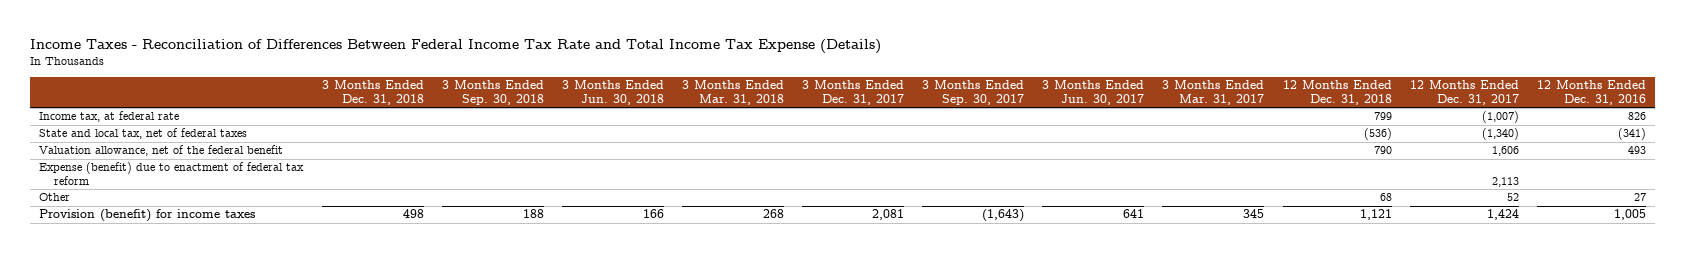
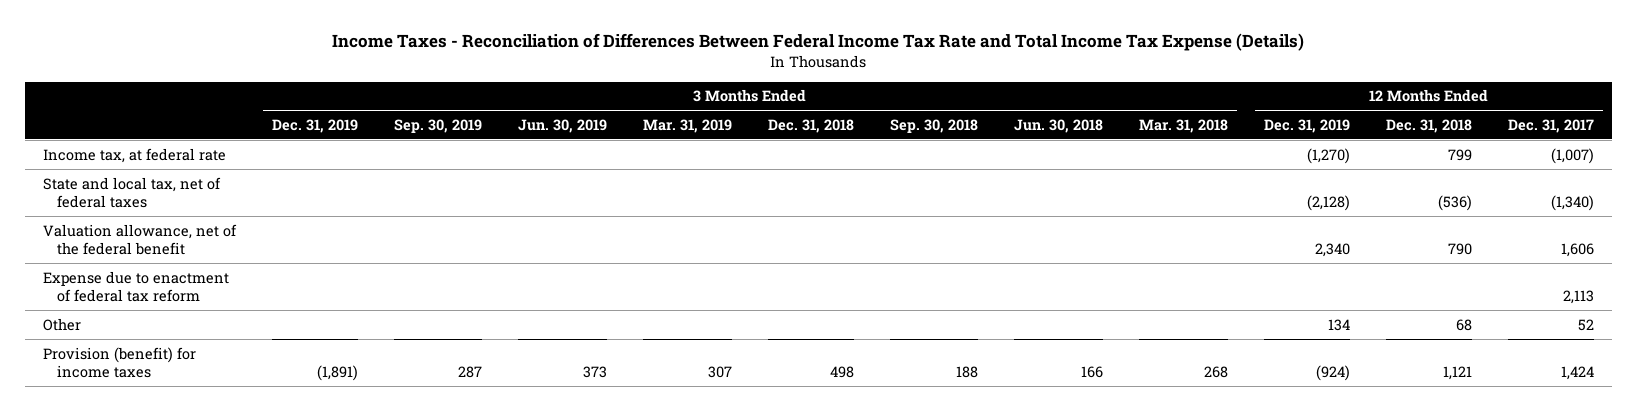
[802,80,905,106] 3 Months Ended Dec. 31, 2017 -> none
[922,80,1025,106] 3 Months Ended Sep. 30, 2017 -> none
[1042,80,1145,106] 3 Months Ended Jun. 30, 2017 -> none
[1162,80,1265,106] 3 Months Ended Mar. 31, 2017 -> none
[1536,80,1646,106] 12 Months Ended Dec. 31, 2016 -> none
none -> [271,118,358,133] Dec. 31, 2019
none -> [393,118,482,133] Sep. 30, 2019
none -> [517,118,607,133] Jun. 30, 2019
none -> [642,118,732,133] Mar. 31, 2019
none -> [1264,118,1351,133] Dec. 31, 2019
[39,162,305,186] Expense (benefit) due to enactment of federal tax reform -> [42,270,229,302] Expense due to enactment of federal tax reform

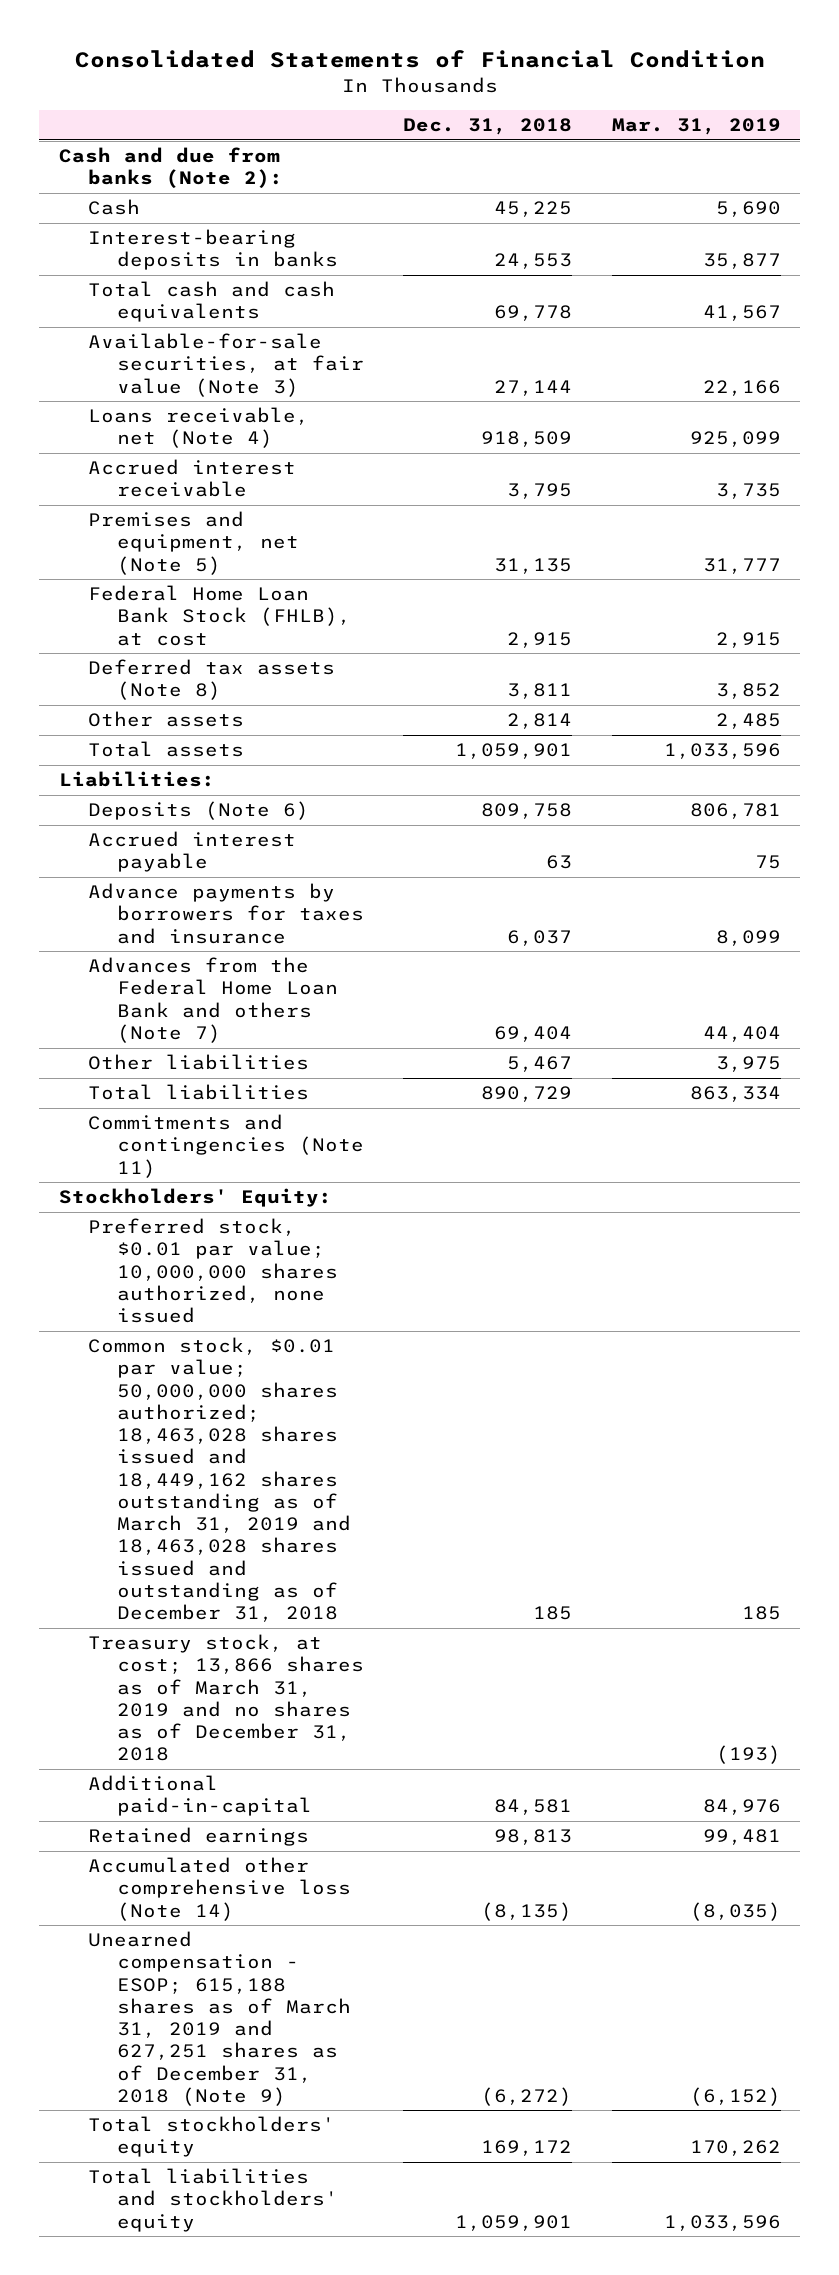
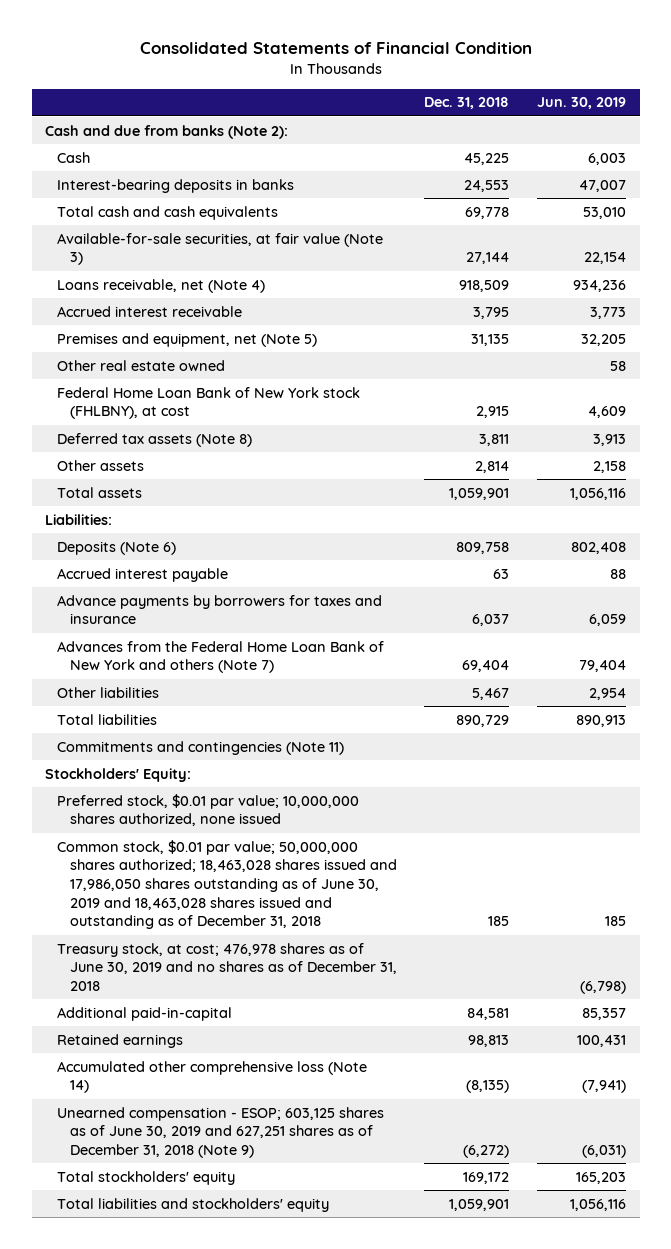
[611,117,781,135] Mar. 31, 2019 -> none
none -> [537,97,627,110] Jun. 30, 2019
none -> [57,359,226,371] Other real estate owned
[87,585,351,646] Federal Home Loan Bank Stock (FHLB), at cost -> [57,386,361,420] Federal Home Loan Bank of New York stock (FHLBNY), at cost
[87,957,338,1043] Advances from the Federal Home Loan Bank and others (Note 7) -> [57,640,385,674] Advances from the Federal Home Loan Bank of New York and others (Note 7)
[87,1337,351,1623] Common stock, $0.01 par value; 50,000,000 shares authorized; 18,463,028 shares issued and 18,449,162 shares outstanding as of March 31, 2019 and 18,463,028 shares issued and outstanding as of December 31, 2018 -> [57,839,397,930] Common stock, $0.01 par value; 50,000,000 shares authorized; 18,463,028 shares issued and 17,986,050 shares outstanding as of June 30, 2019 and 18,463,028 shares issued and outstanding as of December 31, 2018
[87,1634,364,1762] Treasury stock, at cost; 13,866 shares as of March 31, 2019 and no shares as of December 31, 2018 -> [57,942,397,991] Treasury stock, at cost; 476,978 shares as of June 30, 2019 and no shares as of December 31, 2018
[87,1931,351,2106] Unearned compensation - ESOP; 615,188 shares as of March 31, 2019 and 627,251 shares as of December 31, 2018 (Note 9) -> [57,1106,385,1158] Unearned compensation - ESOP; 603,125 shares as of June 30, 2019 and 627,251 shares as of December 31, 2018 (Note 9)

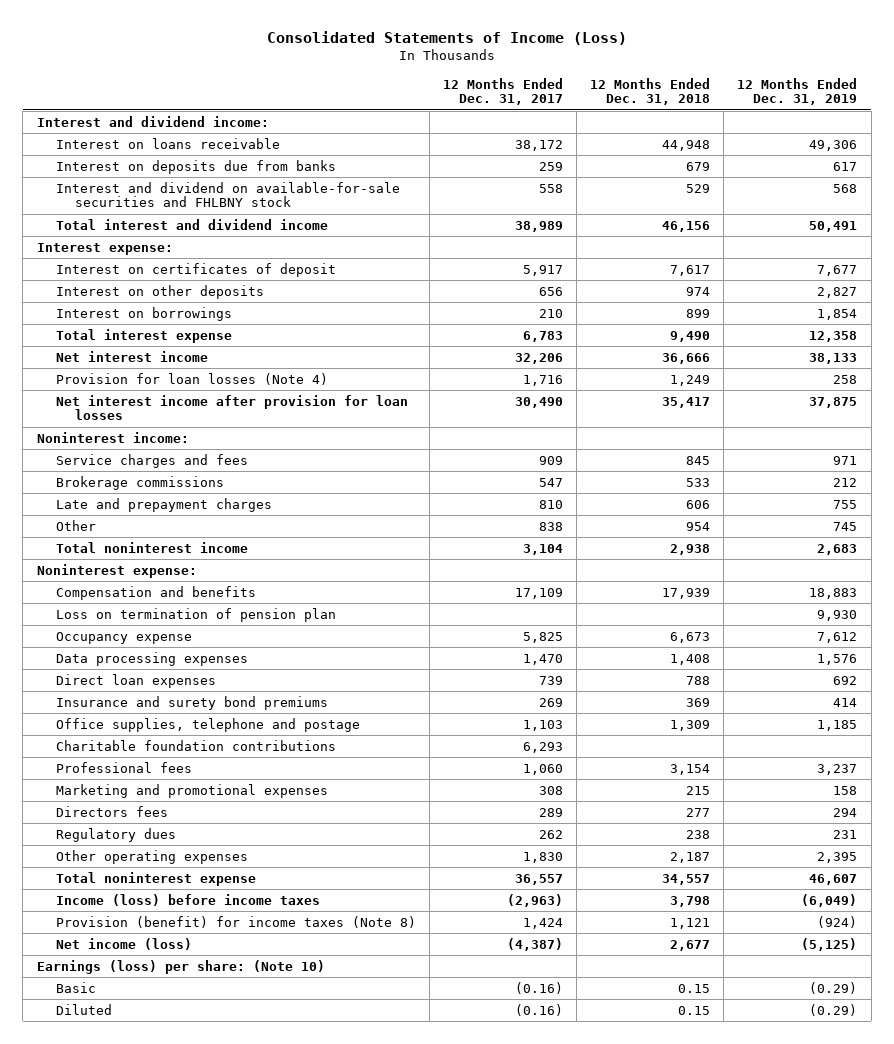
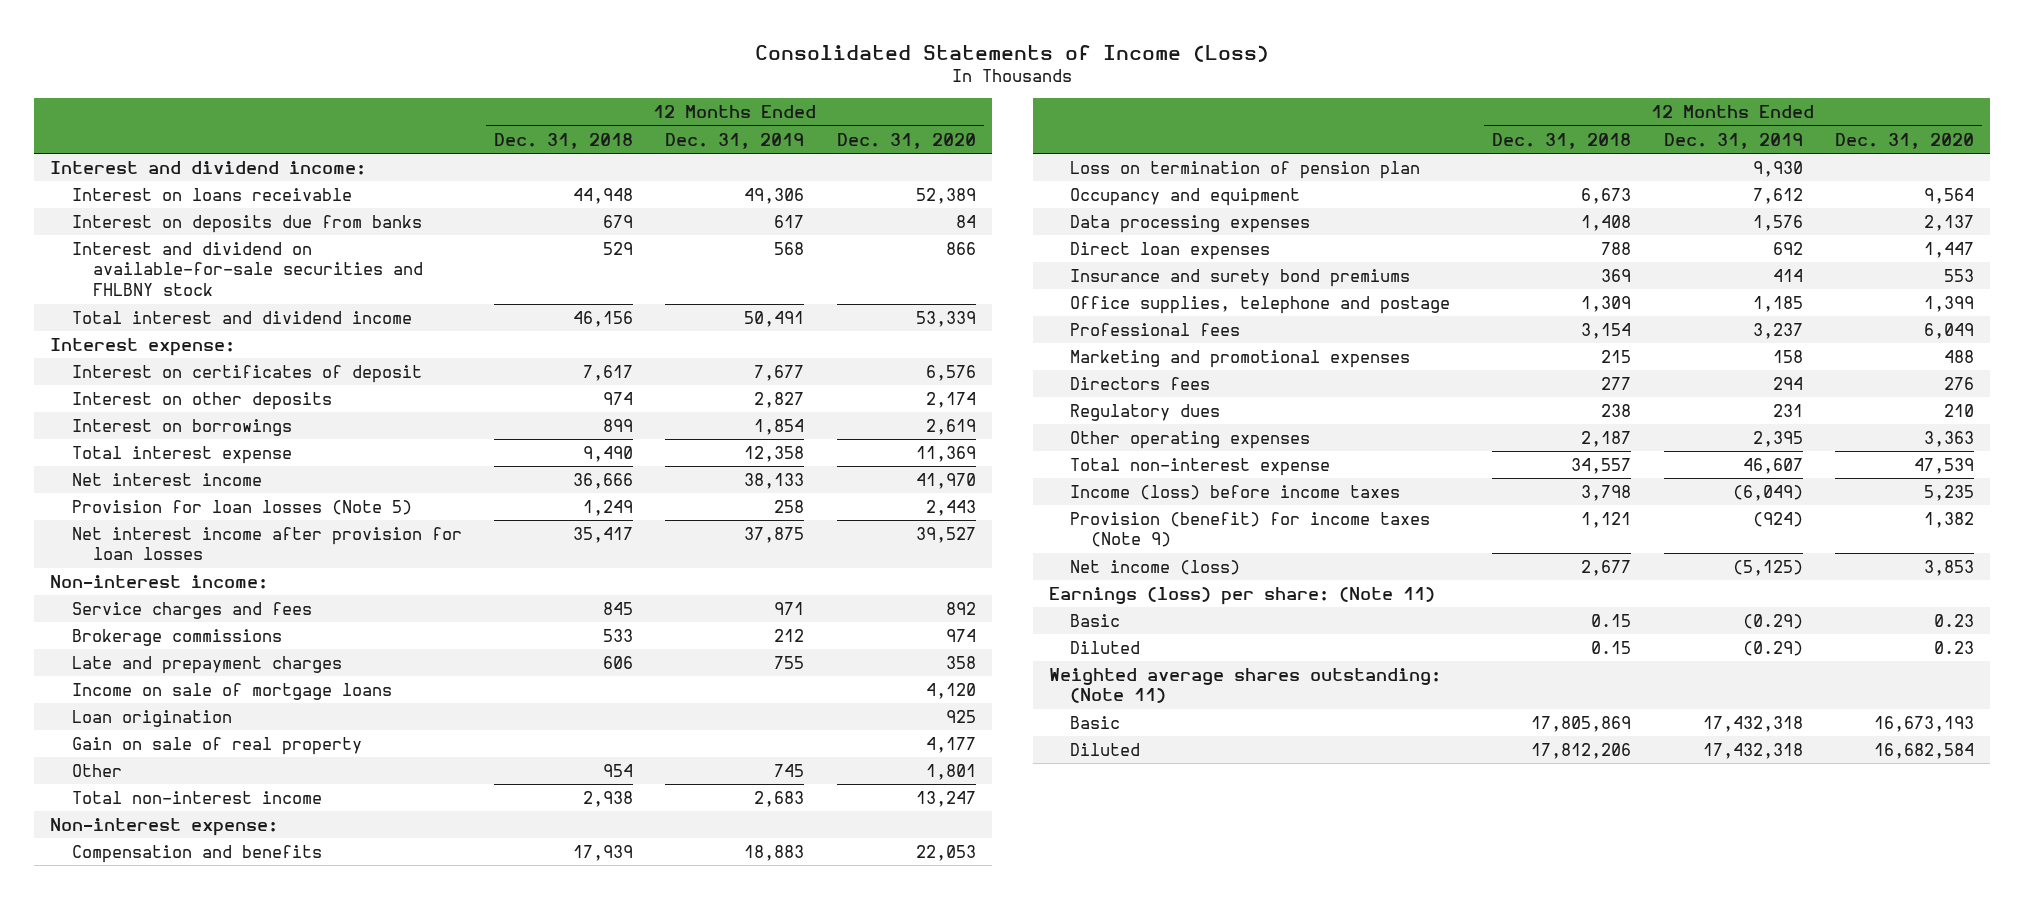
[443,77,564,106] 12 Months Ended Dec. 31, 2017 -> none
none -> [836,132,976,149] Dec. 31, 2020
[55,372,328,385] Provision for loan losses (Note 4) -> [71,499,412,515] Provision for loan losses (Note 5)
[36,431,189,443] Noninterest income: -> [50,574,269,589] Non-interest income:
none -> [71,682,392,700] Income on sale of mortgage loans
none -> [71,709,232,727] Loan origination
none -> [71,736,362,755] Gain on sale of real property
[55,541,248,553] Total noninterest income -> [71,790,322,804] Total non-interest income
[36,563,197,578] Noninterest expense: -> [50,817,279,836] Non-interest expense:
[55,631,192,644] Occupancy expense -> [1070,187,1301,206] Occupancy and equipment
[55,739,336,751] Charitable foundation contributions -> none
[55,871,256,886] Total noninterest expense -> [1070,457,1331,476] Total non-interest expense
[55,915,416,928] Provision (benefit) for income taxes (Note 8) -> [1070,511,1431,548] Provision (benefit) for income taxes (Note 9)
[36,959,325,974] Earnings (loss) per share: (Note 10) -> [1048,586,1435,605] Earnings (loss) per share: (Note 11)
none -> [1048,667,1441,704] Weighted average shares outstanding: (Note 11)
none -> [1070,715,1121,729] Basic
none -> [1070,742,1141,756] Diluted

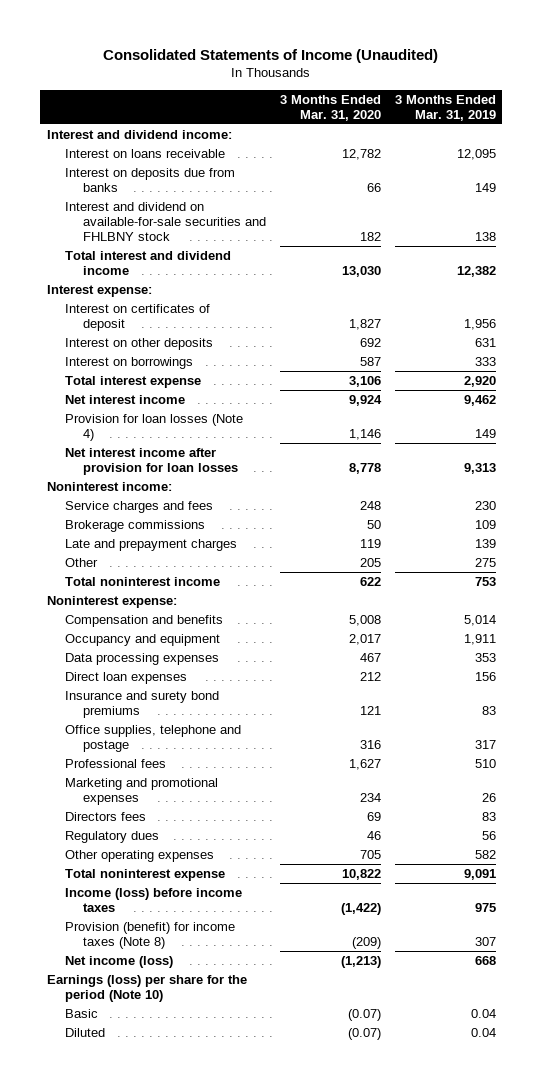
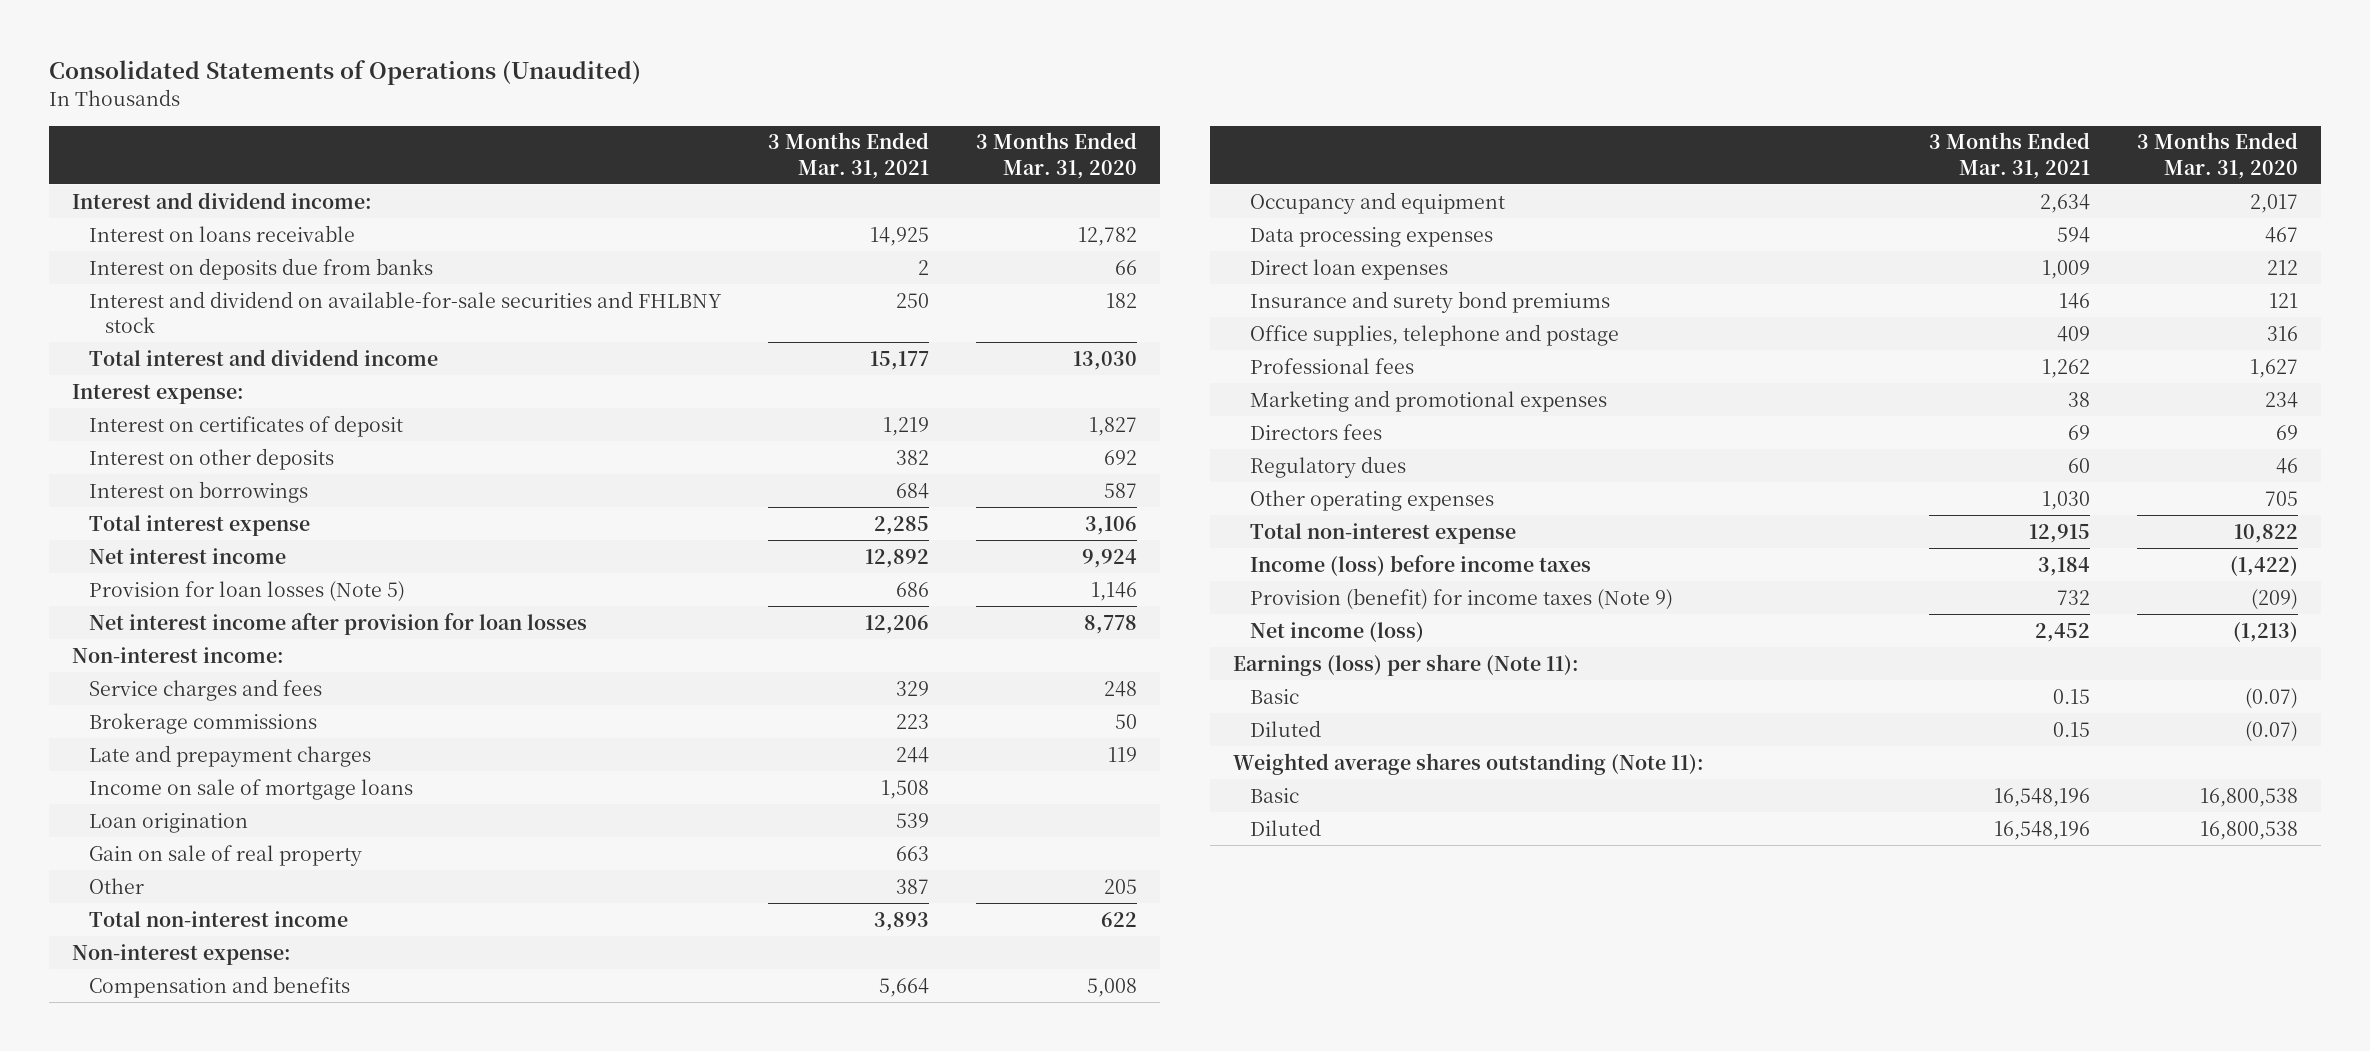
[103,48,439,63] Consolidated Statements of Income (Unaudited) -> [48,60,641,86] Consolidated Statements of Operations (Unaudited)
[394,95,496,121] 3 Months Ended Mar. 31, 2019 -> none
none -> [767,132,929,179] 3 Months Ended Mar. 31, 2021
[64,413,243,441] Provision for loan losses (Note 4) -> [88,580,405,602] Provision for loan losses (Note 5)
[46,481,172,491] Noninterest income: -> [72,646,285,663] Non-interest income:
none -> [88,778,413,800] Income on sale of mortgage loans
none -> [88,812,248,833] Loan origination
none -> [88,844,362,866] Gain on sale of real property
[64,576,220,586] Total noninterest income -> [88,910,348,927] Total non-interest income
[46,595,177,608] Noninterest expense: -> [72,943,292,965] Non-interest expense:
[64,868,225,881] Total noninterest expense -> [1249,522,1516,544] Total non-interest expense
[64,921,235,949] Provision (benefit) for income taxes (Note 8) -> [1249,587,1673,610] Provision (benefit) for income taxes (Note 9)
[46,974,247,1002] Earnings (loss) per share for the period (Note 10) -> [1233,653,1580,676] Earnings (loss) per share (Note 11):
none -> [1233,752,1705,775] Weighted average shares outstanding (Note 11):
none -> [1249,787,1299,803] Basic
none -> [1249,818,1321,836] Diluted

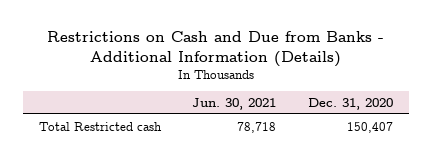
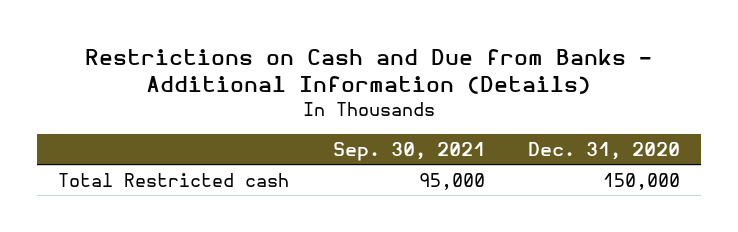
[192,97,277,110] Jun. 30, 2021 -> none
none -> [332,142,485,162] Sep. 30, 2021
[347,121,394,133] 150,407 -> [602,172,680,190] 150,000

